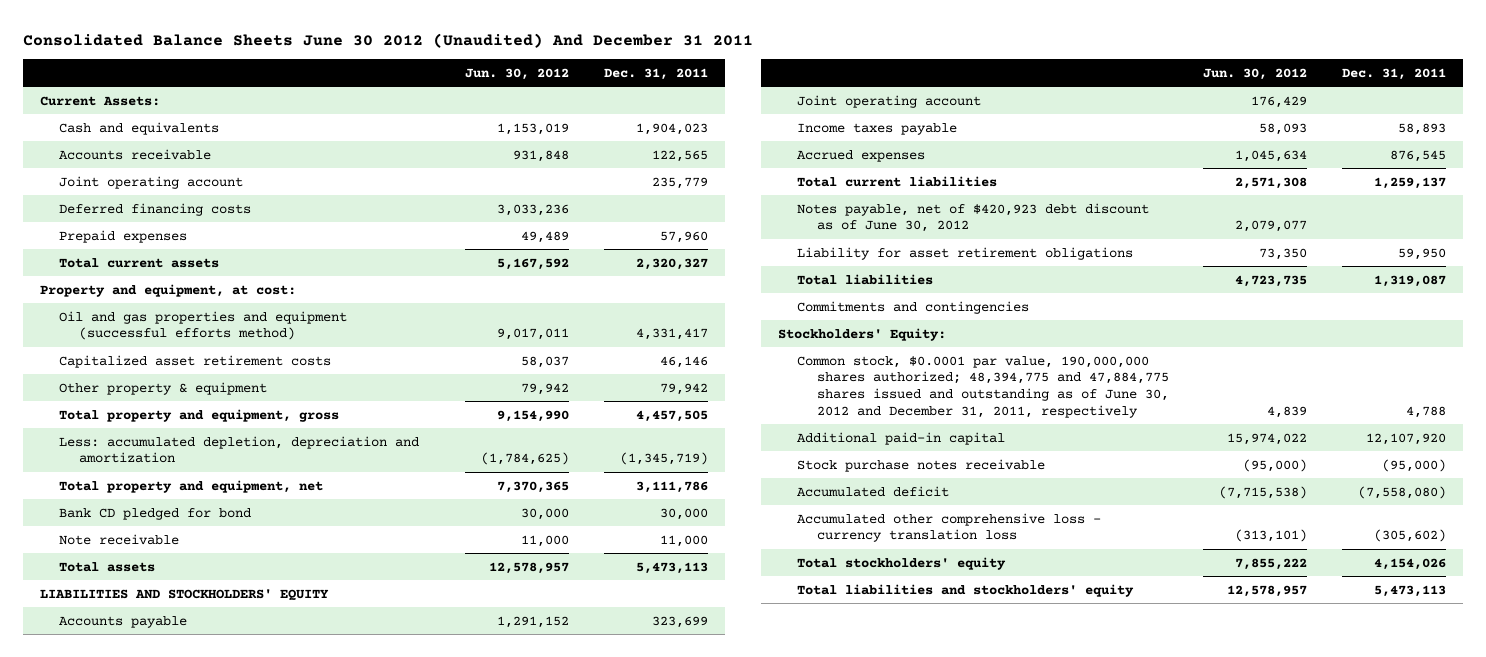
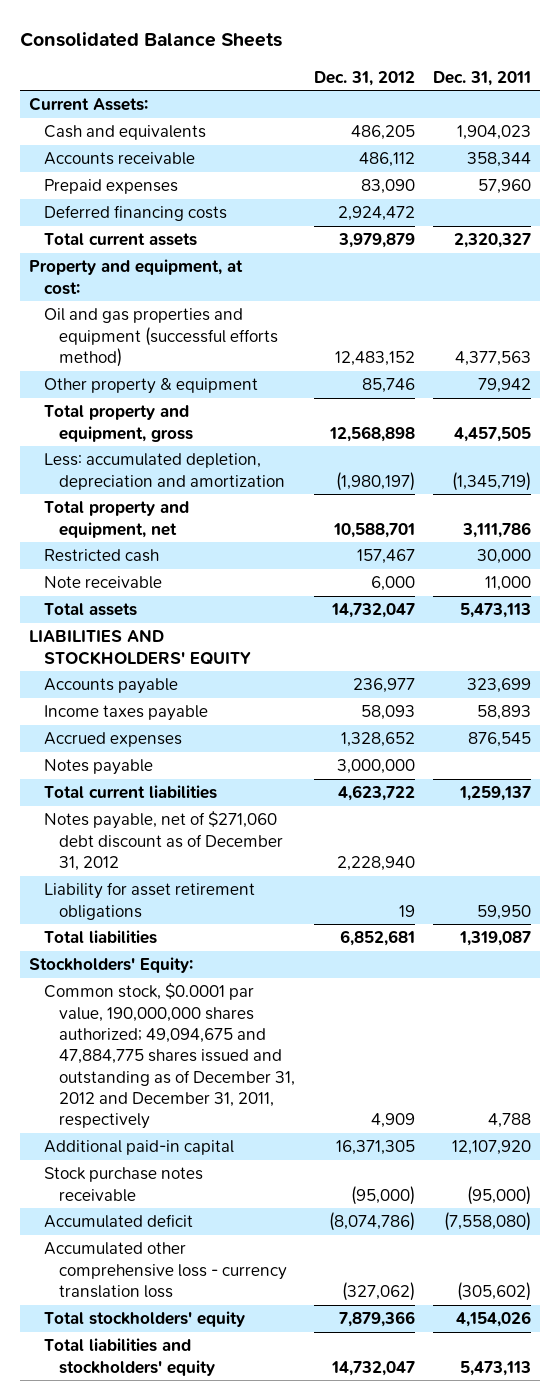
[22,32,753,48] Consolidated Balance Sheets June 30 2012 (Unaudited) And December 31 2011 -> [19,32,282,48] Consolidated Balance Sheets
[465,67,570,80] Jun. 30, 2012 -> none
none -> [313,70,415,86] Dec. 31, 2012
[59,175,244,189] Joint operating account -> none
[651,149,708,162] 122,565 -> [467,152,532,168] 358,344
[59,202,252,216] Deferred financing costs -> [44,205,228,222] Deferred financing costs
[59,354,332,368] Capitalized asset retirement costs -> none
[635,328,708,341] 4,331,417 -> [455,351,532,367] 4,377,563
[59,507,252,520] Bank CD pledged for bond -> none
none -> [44,549,160,563] Restricted cash
[797,94,982,108] Joint operating account -> none
none -> [44,759,154,776] Notes payable
[797,202,1150,233] Notes payable, net of $420,923 debt discount as of June 30, 2012 -> [44,811,283,872] Notes payable, net of $271,060 debt discount as of December 31, 2012
[797,300,1030,314] Commitments and contingencies -> none
[797,355,1169,418] Common stock, $0.0001 par value, 190,000,000 shares authorized; 48,394,775 and 47,884,775 shares issued and outstanding as of June 30, 2012 and December 31, 2011, respectively -> [44,983,295,1130] Common stock, $0.0001 par value, 190,000,000 shares authorized; 49,094,675 and 47,884,775 shares issued and outstanding as of December 31, 2012 and December 31, 2011, respectively

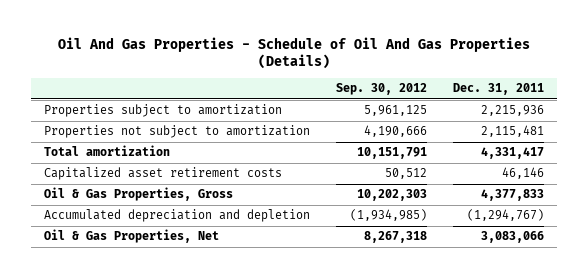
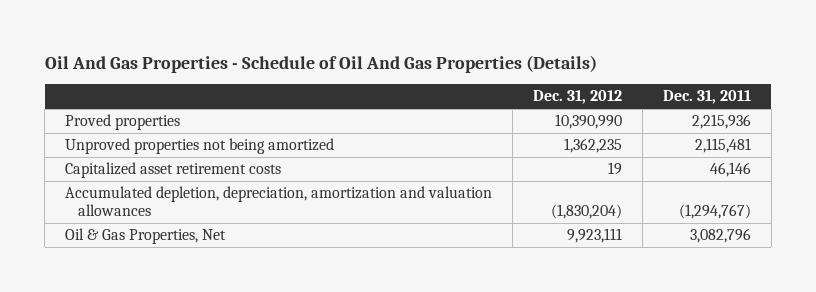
[335,83,427,96] Sep. 30, 2012 -> none
none -> [533,90,623,105] Dec. 31, 2012
[43,145,170,157] Total amortization -> none
[43,104,282,118] Properties subject to amortization -> [65,114,181,131] Proved properties
[43,125,310,139] Properties not subject to amortization -> [65,138,335,155] Unproved properties not being amortized
[43,187,233,202] Oil & Gas Properties, Gross -> none
[43,209,310,223] Accumulated depreciation and depletion -> [65,186,493,217] Accumulated depletion, depreciation, amortization and valuation allowances
[480,231,544,244] 3,083,066 -> [689,228,751,244] 3,082,796

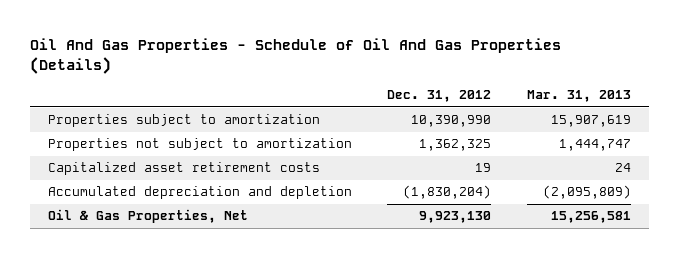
[662,90,751,105] Dec. 31, 2011 -> none
none -> [526,90,631,103] Mar. 31, 2013
[65,114,181,131] Proved properties -> [47,114,320,128] Properties subject to amortization
[65,138,335,155] Unproved properties not being amortized -> [47,138,352,152] Properties not subject to amortization
[564,138,623,154] 1,362,235 -> [419,139,492,152] 1,362,325
[65,186,493,217] Accumulated depletion, depreciation, amortization and valuation allowances -> [47,186,352,200] Accumulated depreciation and depletion
[567,228,623,244] 9,923,111 -> [419,211,492,224] 9,923,130

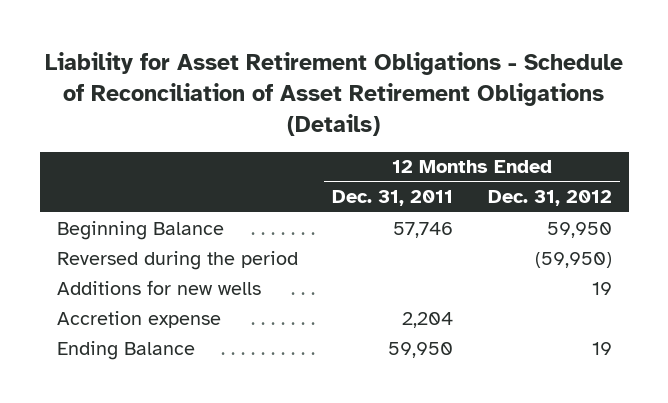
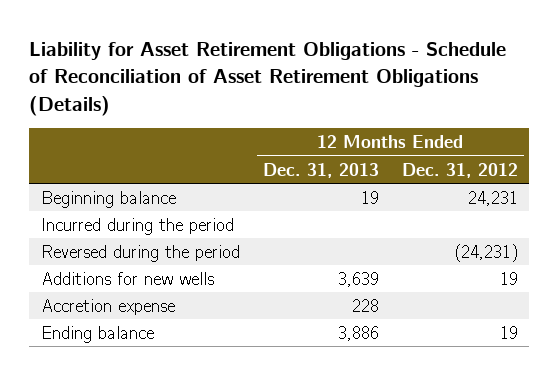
[332,190,454,207] Dec. 31, 2011 -> none
none -> [262,162,379,178] Dec. 31, 2013
[56,220,224,240] Beginning Balance -> [40,190,176,208] Beginning balance
[546,221,612,238] 59,950 -> [467,190,518,206] 24,231
none -> [40,217,234,235] Incurred during the period
[534,251,612,268] (59,950) -> [453,243,518,262] (24,231)
[56,340,195,360] Ending Balance -> [40,325,154,343] Ending balance

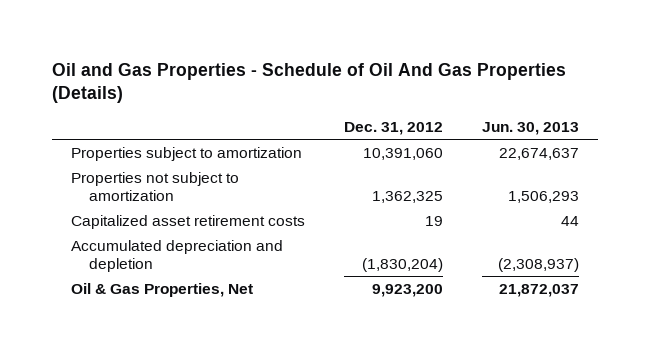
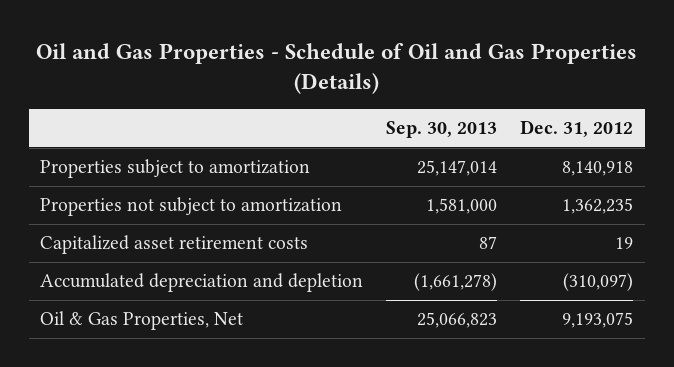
[51,62,566,104] Oil and Gas Properties - Schedule of Oil And Gas Properties (Details) -> [35,42,637,95] Oil and Gas Properties - Schedule of Oil and Gas Properties (Details)
[481,122,579,136] Jun. 30, 2013 -> none
none -> [386,121,498,139] Sep. 30, 2013
[362,147,443,160] 10,391,060 -> [562,161,634,177] 8,140,918
[371,191,443,204] 1,362,325 -> [562,198,634,215] 1,362,235
[361,258,443,273] (1,830,204) -> [563,273,634,292] (310,097)
[371,283,443,297] 9,923,200 -> [562,312,634,329] 9,193,075

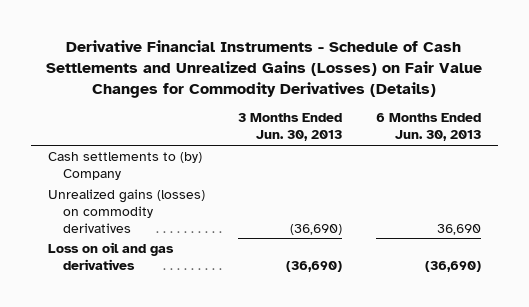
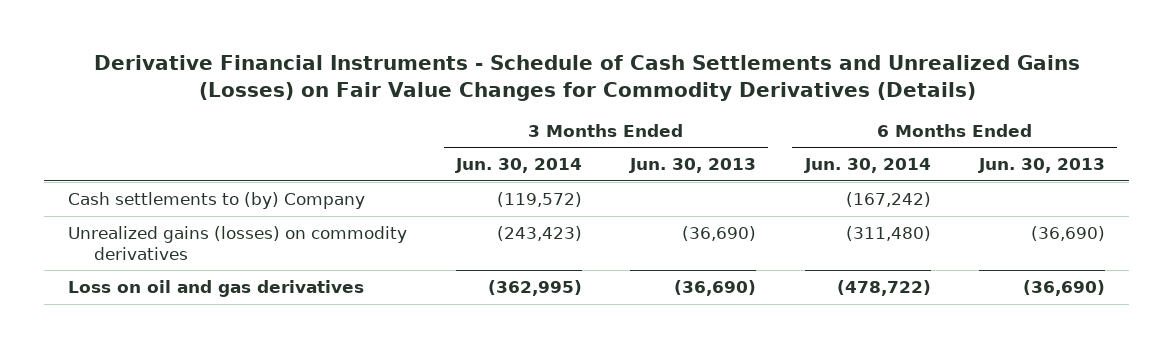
none -> [454,158,582,174] Jun. 30, 2014
none -> [803,158,931,174] Jun. 30, 2014
[437,223,482,235] 36,690 -> [1031,225,1106,241] (36,690)

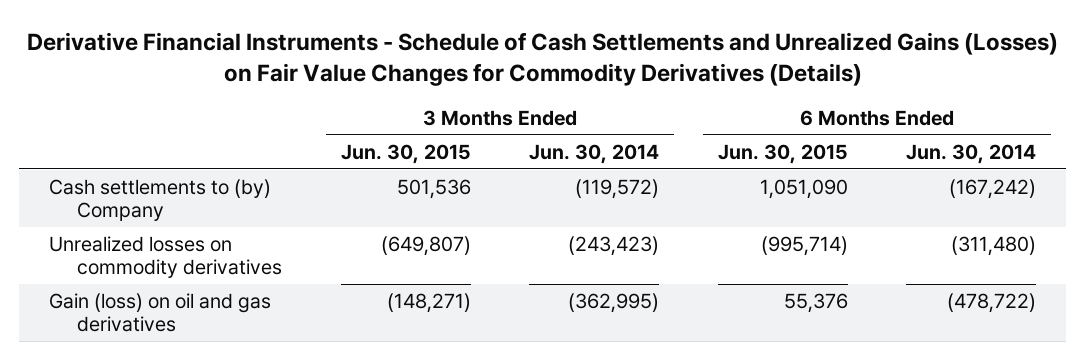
[629,158,757,174] Jun. 30, 2013 -> none
[978,158,1106,174] Jun. 30, 2013 -> none
none -> [340,143,471,164] Jun. 30, 2015
none -> [717,143,848,164] Jun. 30, 2015
[68,225,408,260] Unrealized gains (losses) on commodity derivatives -> [48,235,283,279] Unrealized losses on commodity derivatives
[68,279,365,297] Loss on oil and gas derivatives -> [48,292,271,333] Gain (loss) on oil and gas derivatives

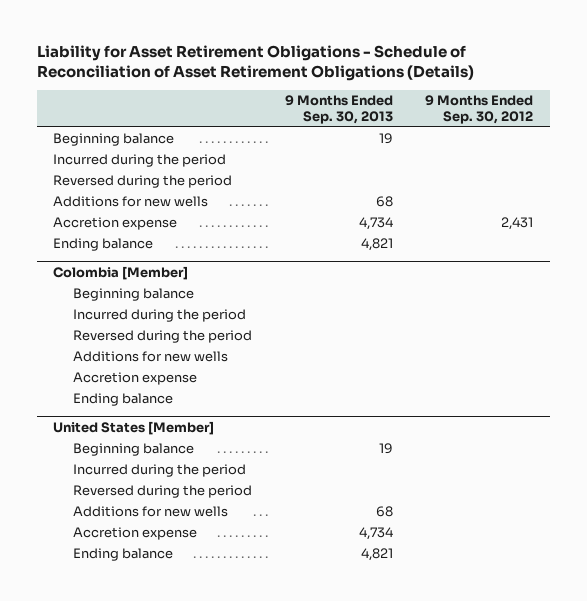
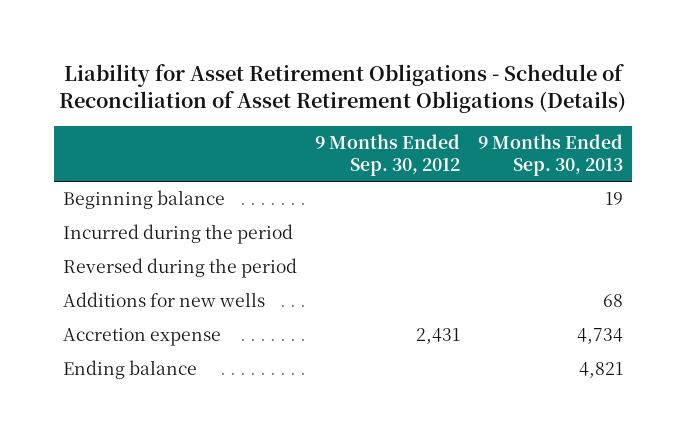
[53,266,189,281] Colombia [Member] -> none
[72,288,194,302] Beginning balance -> none
[72,309,246,323] Incurred during the period -> none
[72,330,252,344] Reversed during the period -> none
[72,351,228,363] Additions for new wells -> none
[72,372,197,386] Accretion expense -> none
[72,393,173,407] Ending balance -> none
[53,421,215,436] United States [Member] -> none
[72,443,194,457] Beginning balance -> none
[72,464,246,478] Incurred during the period -> none
[72,485,252,499] Reversed during the period -> none
[72,506,228,518] Additions for new wells -> none
[72,527,197,541] Accretion expense -> none
[72,548,173,562] Ending balance -> none

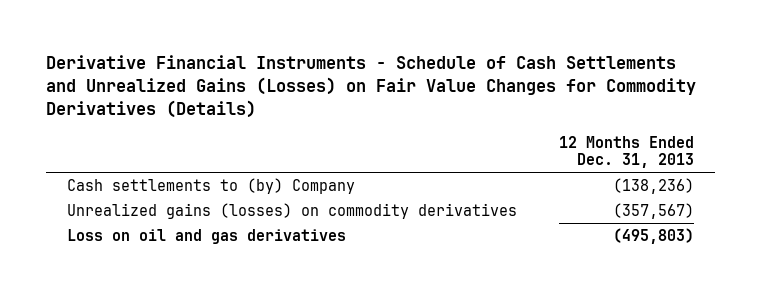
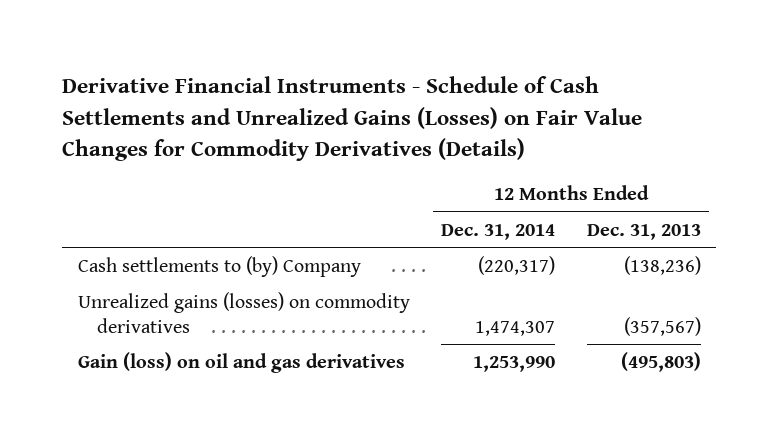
none -> [441,223,556,240] Dec. 31, 2014
[66,228,346,244] Loss on oil and gas derivatives -> [77,352,405,374] Gain (loss) on oil and gas derivatives

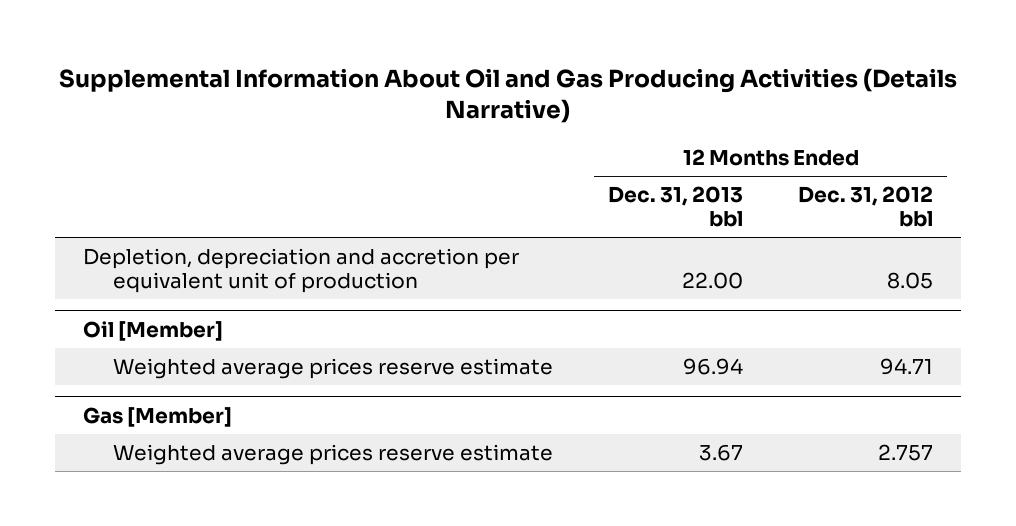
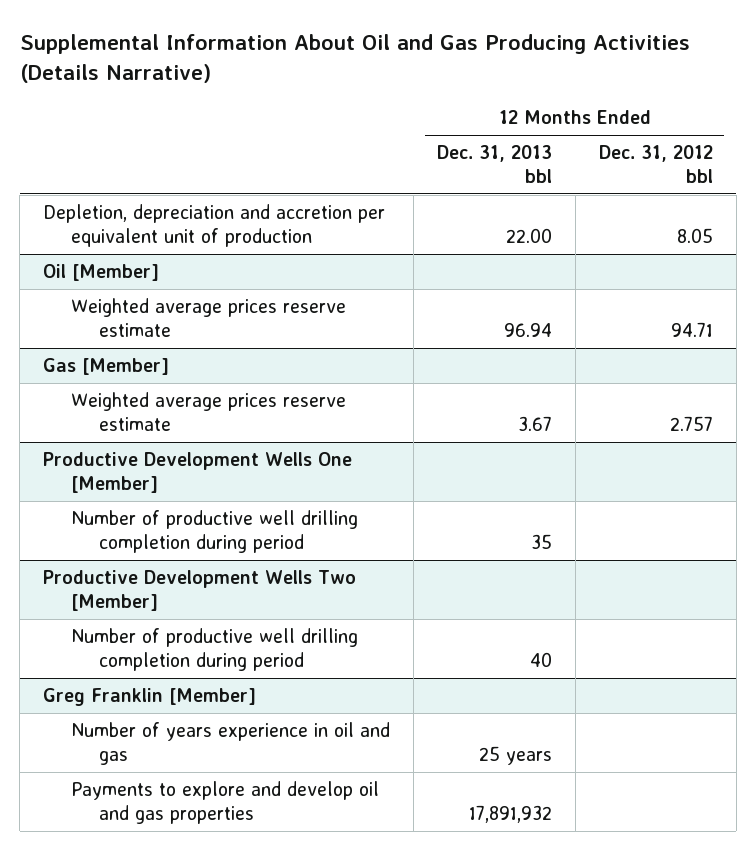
none -> [42,452,352,493] Productive Development Wells One [Member]
none -> [70,510,358,553] Number of productive well drilling completion during period
none -> [42,570,356,611] Productive Development Wells Two [Member]
none -> [70,628,358,671] Number of productive well drilling completion during period
none -> [42,688,256,707] Greg Franklin [Member]
none -> [70,722,390,765] Number of years experience in oil and gas
none -> [70,781,379,824] Payments to explore and develop oil and gas properties

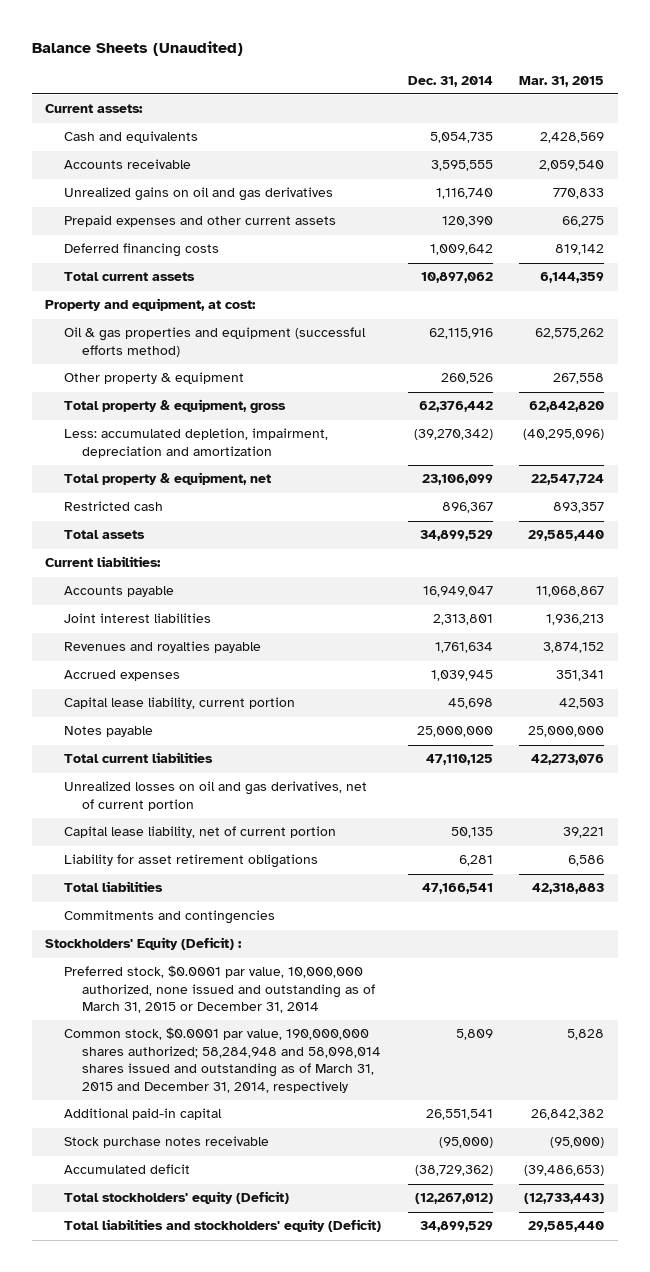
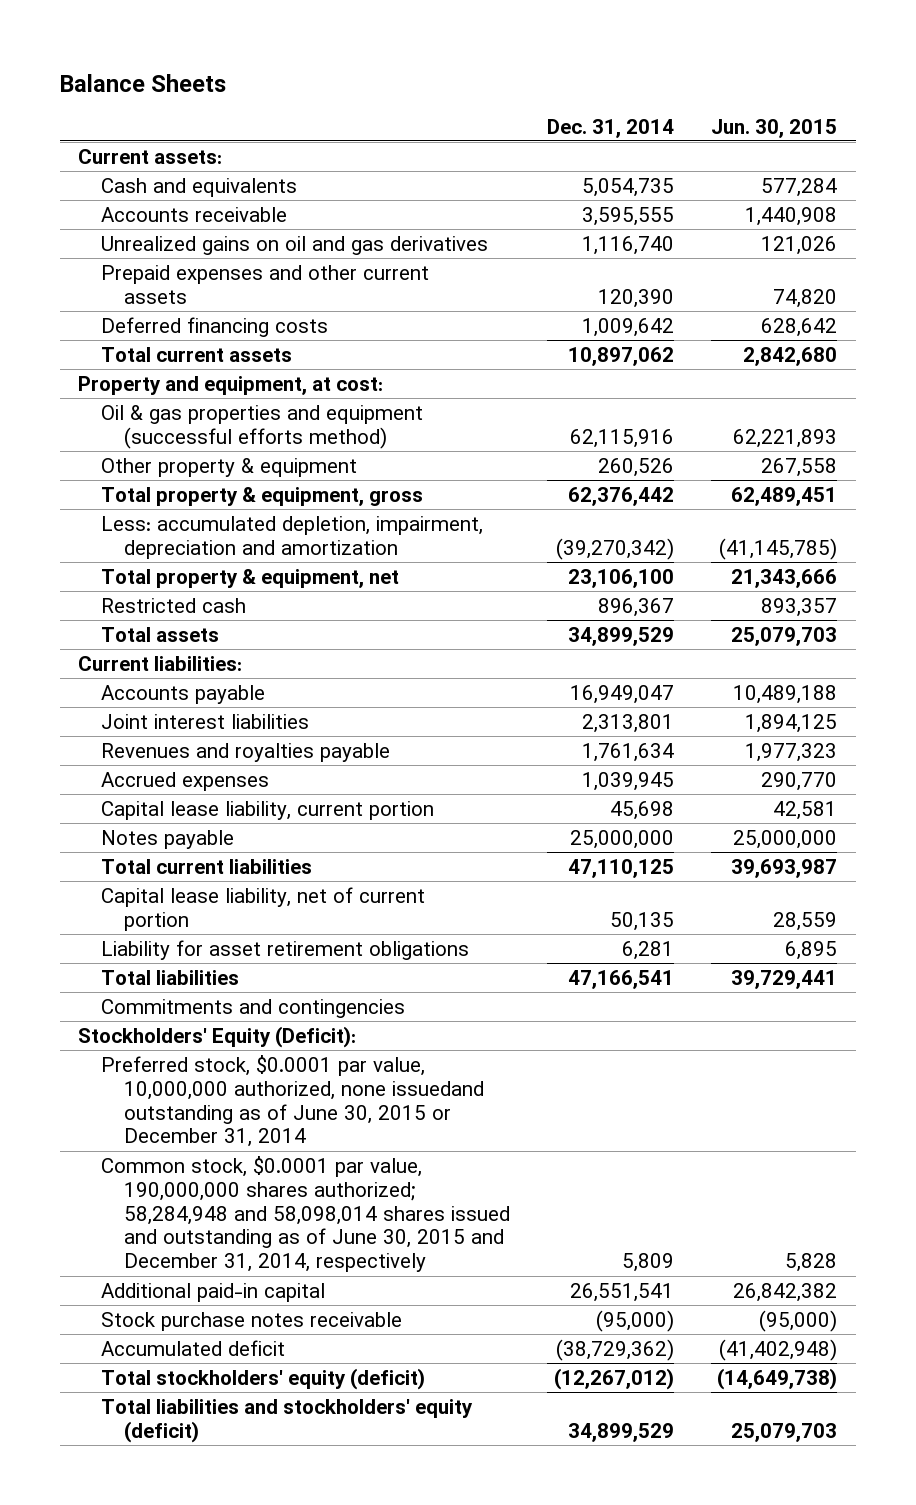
[31,40,243,56] Balance Sheets (Unaudited) -> [59,73,226,92] Balance Sheets
[519,75,605,87] Mar. 31, 2015 -> none
none -> [711,118,838,138] Jun. 30, 2015
[421,474,493,486] 23,106,099 -> [567,568,674,588] 23,106,100
[63,781,367,811] Unrealized losses on oil and gas derivatives, net of current portion -> none
[45,937,243,951] Stockholders' Equity (Deficit) : -> [78,1025,357,1048] Stockholders' Equity (Deficit):
[63,965,376,1014] Preferred stock, $0.0001 par value, 10,000,000 authorized, none issued and outstanding as of March 31, 2015 or December 31, 2014 -> [101,1054,484,1148] Preferred stock, $0.0001 par value, 10,000,000 authorized, none issuedand outstanding as of June 30, 2015 or December 31, 2014
[63,1027,382,1093] Common stock, $0.0001 par value, 190,000,000 shares authorized; 58,284,948 and 58,098,014 shares issued and outstanding as of March 31, 2015 and December 31, 2014, respectively -> [101,1155,510,1273] Common stock, $0.0001 par value, 190,000,000 shares authorized; 58,284,948 and 58,098,014 shares issued and outstanding as of June 30, 2015 and December 31, 2014, respectively
[63,1191,289,1205] Total stockholders' equity (Deficit) -> [101,1367,426,1390] Total stockholders' equity (deficit)
[63,1219,381,1233] Total liabilities and stockholders' equity (Deficit) -> [101,1398,474,1443] Total liabilities and stockholders' equity (deficit)

